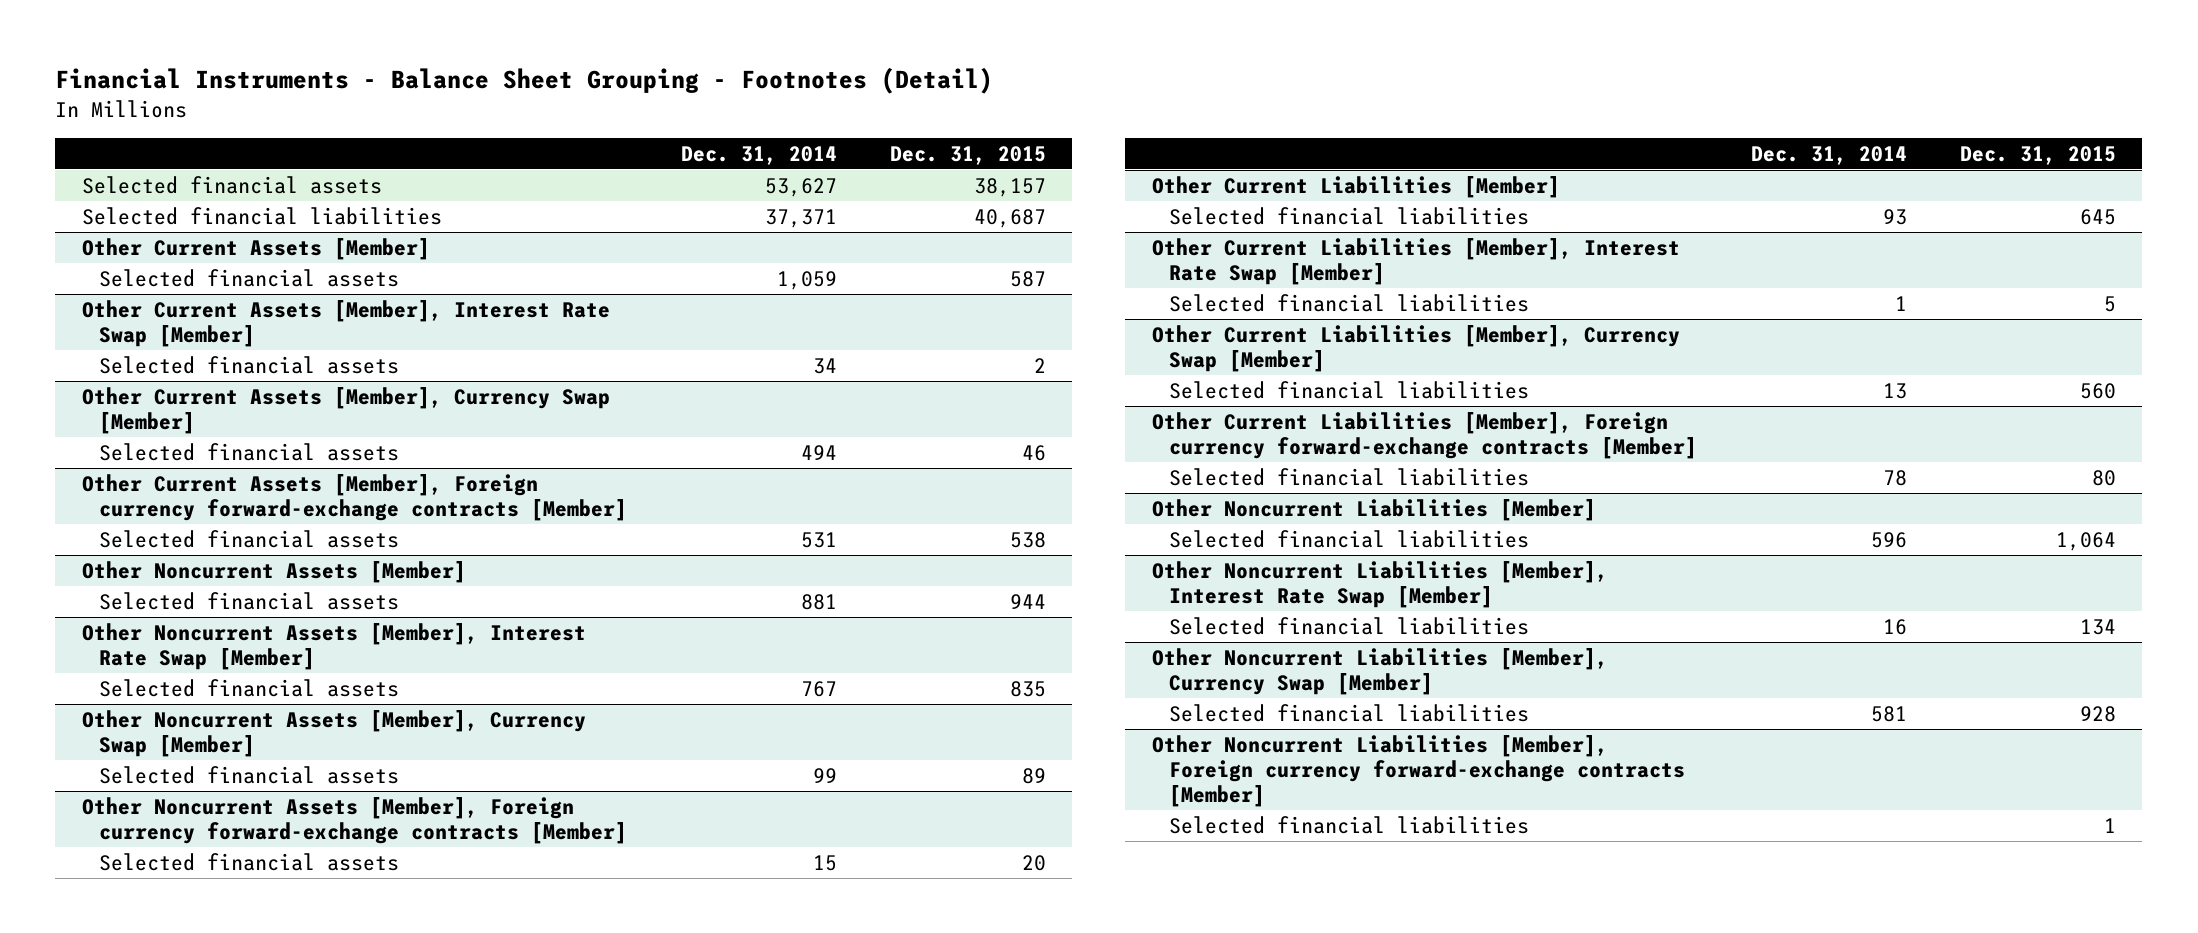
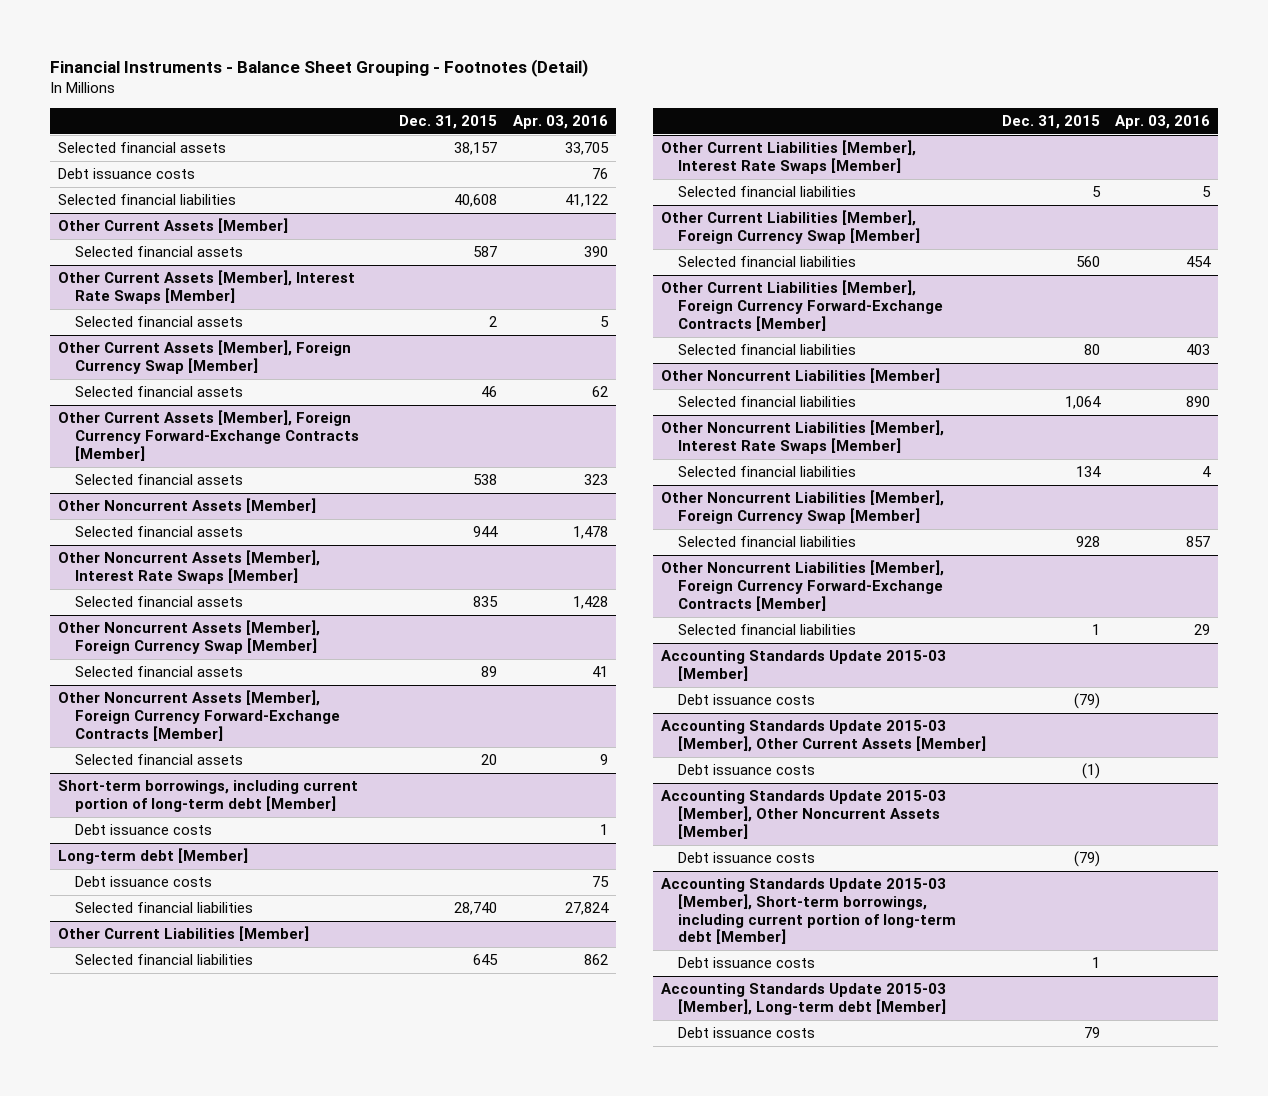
[680,145,837,165] Dec. 31, 2014 -> none
none -> [512,115,608,130] Apr. 03, 2016
none -> [57,168,195,180] Debt issuance costs
[973,208,1046,228] 40,687 -> [453,194,497,208] 40,608
[81,299,610,347] Other Current Assets [Member], Interest Rate Swap [Member] -> [57,270,355,305] Other Current Assets [Member], Interest Rate Swaps [Member]
[81,386,610,434] Other Current Assets [Member], Currency Swap [Member] -> [57,340,351,375] Other Current Assets [Member], Foreign Currency Swap [Member]
[81,473,628,521] Other Current Assets [Member], Foreign currency forward-exchange contracts [Member] -> [57,410,359,461] Other Current Assets [Member], Foreign Currency Forward-Exchange Contracts [Member]
[81,622,586,670] Other Noncurrent Assets [Member], Interest Rate Swap [Member] -> [57,550,320,585] Other Noncurrent Assets [Member], Interest Rate Swaps [Member]
[81,709,586,757] Other Noncurrent Assets [Member], Currency Swap [Member] -> [57,620,320,655] Other Noncurrent Assets [Member], Foreign Currency Swap [Member]
[81,796,628,844] Other Noncurrent Assets [Member], Foreign currency forward-exchange contracts [Member] -> [57,690,340,741] Other Noncurrent Assets [Member], Foreign Currency Forward-Exchange Contracts [Member]
none -> [57,780,358,813] Short-term borrowings, including current portion of long-term debt [Member]
none -> [74,824,212,836] Debt issuance costs
none -> [57,848,248,865] Long-term debt [Member]
none -> [74,876,212,888] Debt issuance costs
none -> [74,902,253,914] Selected financial liabilities
[1151,237,1680,285] Other Current Liabilities [Member], Interest Rate Swap [Member] -> [660,140,916,175] Other Current Liabilities [Member], Interest Rate Swaps [Member]
[1151,324,1680,372] Other Current Liabilities [Member], Currency Swap [Member] -> [660,210,920,245] Other Current Liabilities [Member], Foreign Currency Swap [Member]
[1151,411,1698,459] Other Current Liabilities [Member], Foreign currency forward-exchange contracts [Member] -> [660,280,943,331] Other Current Liabilities [Member], Foreign Currency Forward-Exchange Contracts [Member]
[1151,560,1608,608] Other Noncurrent Liabilities [Member], Interest Rate Swap [Member] -> [660,420,944,455] Other Noncurrent Liabilities [Member], Interest Rate Swaps [Member]
[1151,647,1608,695] Other Noncurrent Liabilities [Member], Currency Swap [Member] -> [660,490,944,525] Other Noncurrent Liabilities [Member], Foreign Currency Swap [Member]
[1151,734,1686,807] Other Noncurrent Liabilities [Member], Foreign currency forward-exchange contracts [Member] -> [660,560,944,611] Other Noncurrent Liabilities [Member], Foreign Currency Forward-Exchange Contracts [Member]
none -> [660,650,946,682] Accounting Standards Update 2015-03 [Member]
none -> [677,694,815,706] Debt issuance costs
none -> [660,720,986,753] Accounting Standards Update 2015-03 [Member], Other Current Assets [Member]
none -> [677,764,815,776] Debt issuance costs
none -> [660,790,946,839] Accounting Standards Update 2015-03 [Member], Other Noncurrent Assets [Member]
none -> [677,852,815,864] Debt issuance costs
none -> [660,878,956,945] Accounting Standards Update 2015-03 [Member], Short-term borrowings, including current portion of long-term debt [Member]
none -> [677,957,815,969] Debt issuance costs
none -> [660,983,946,1016] Accounting Standards Update 2015-03 [Member], Long-term debt [Member]
none -> [677,1027,815,1039] Debt issuance costs

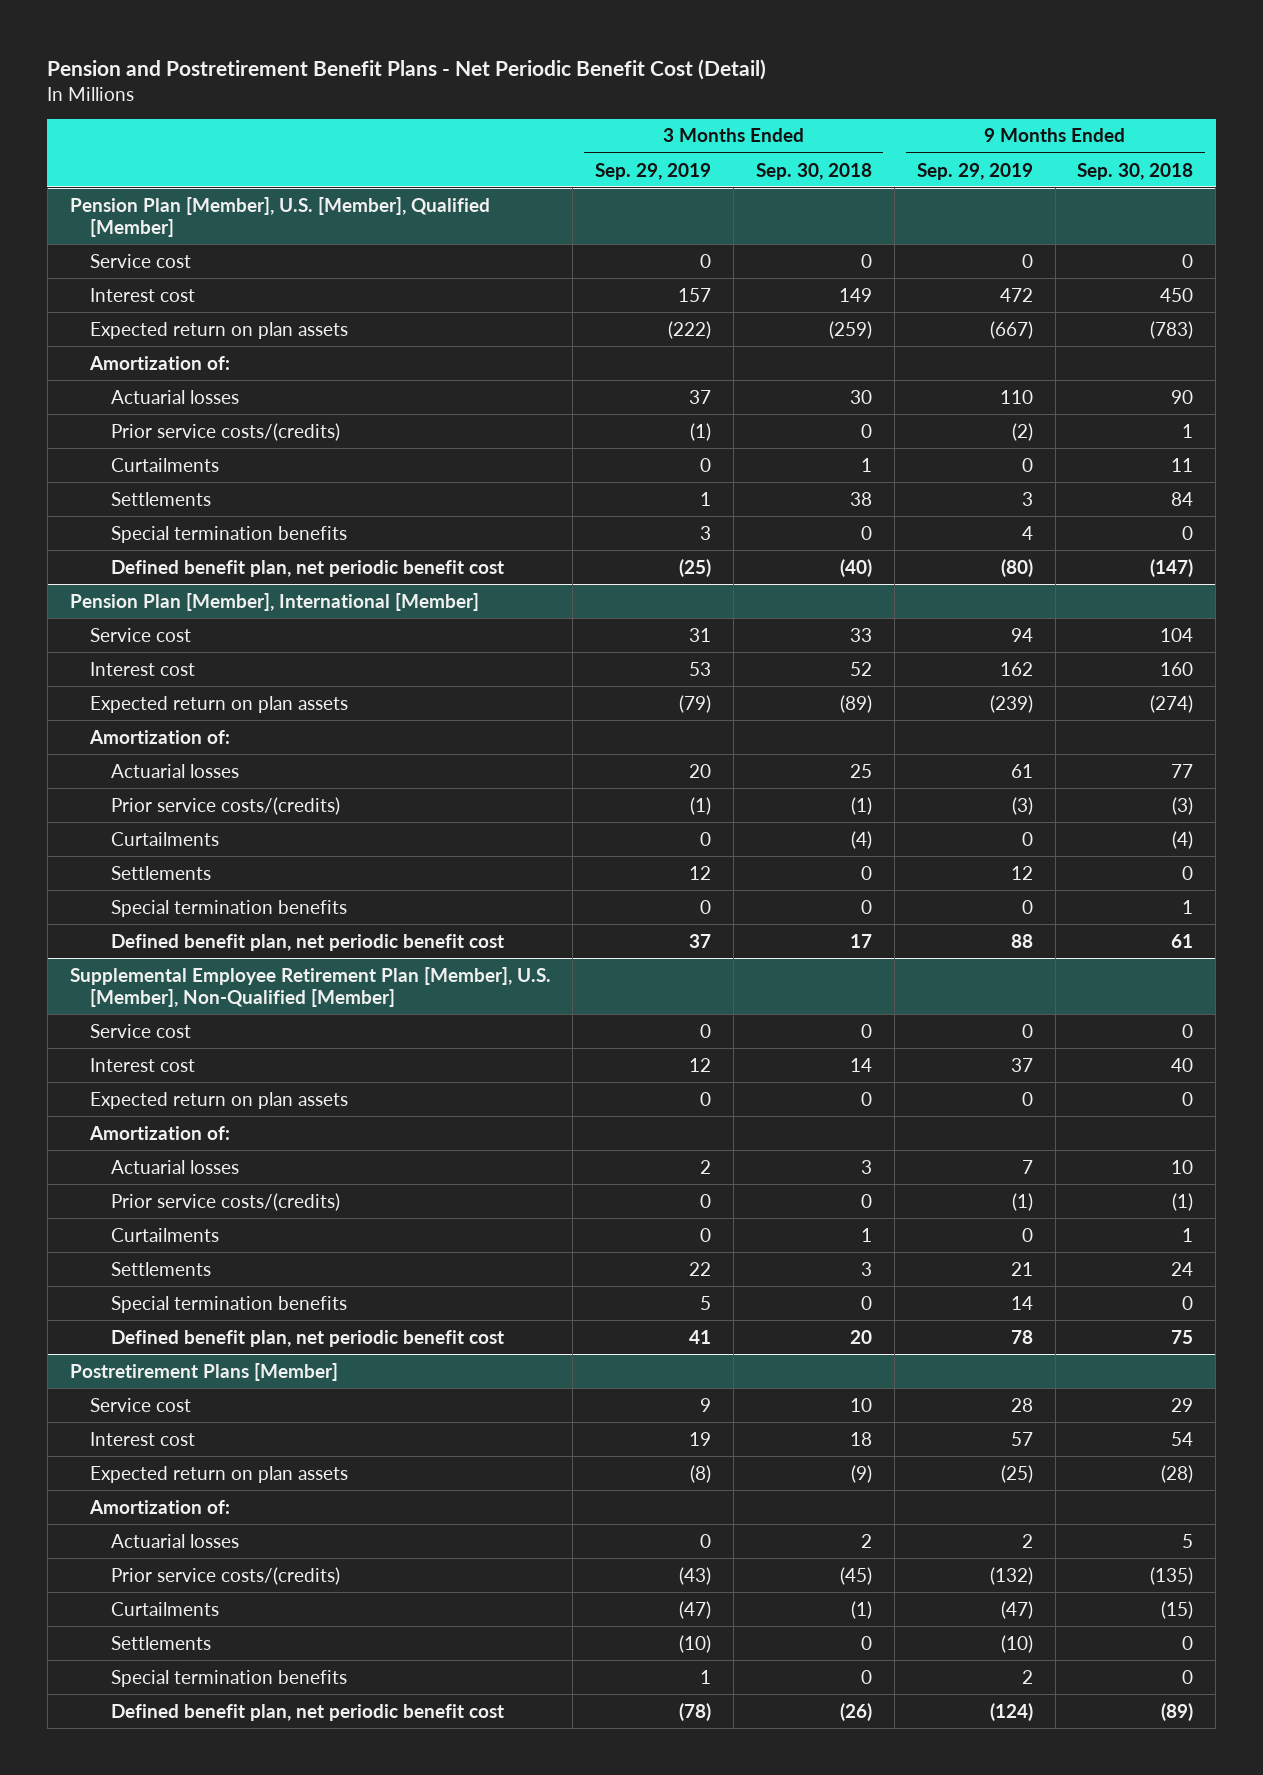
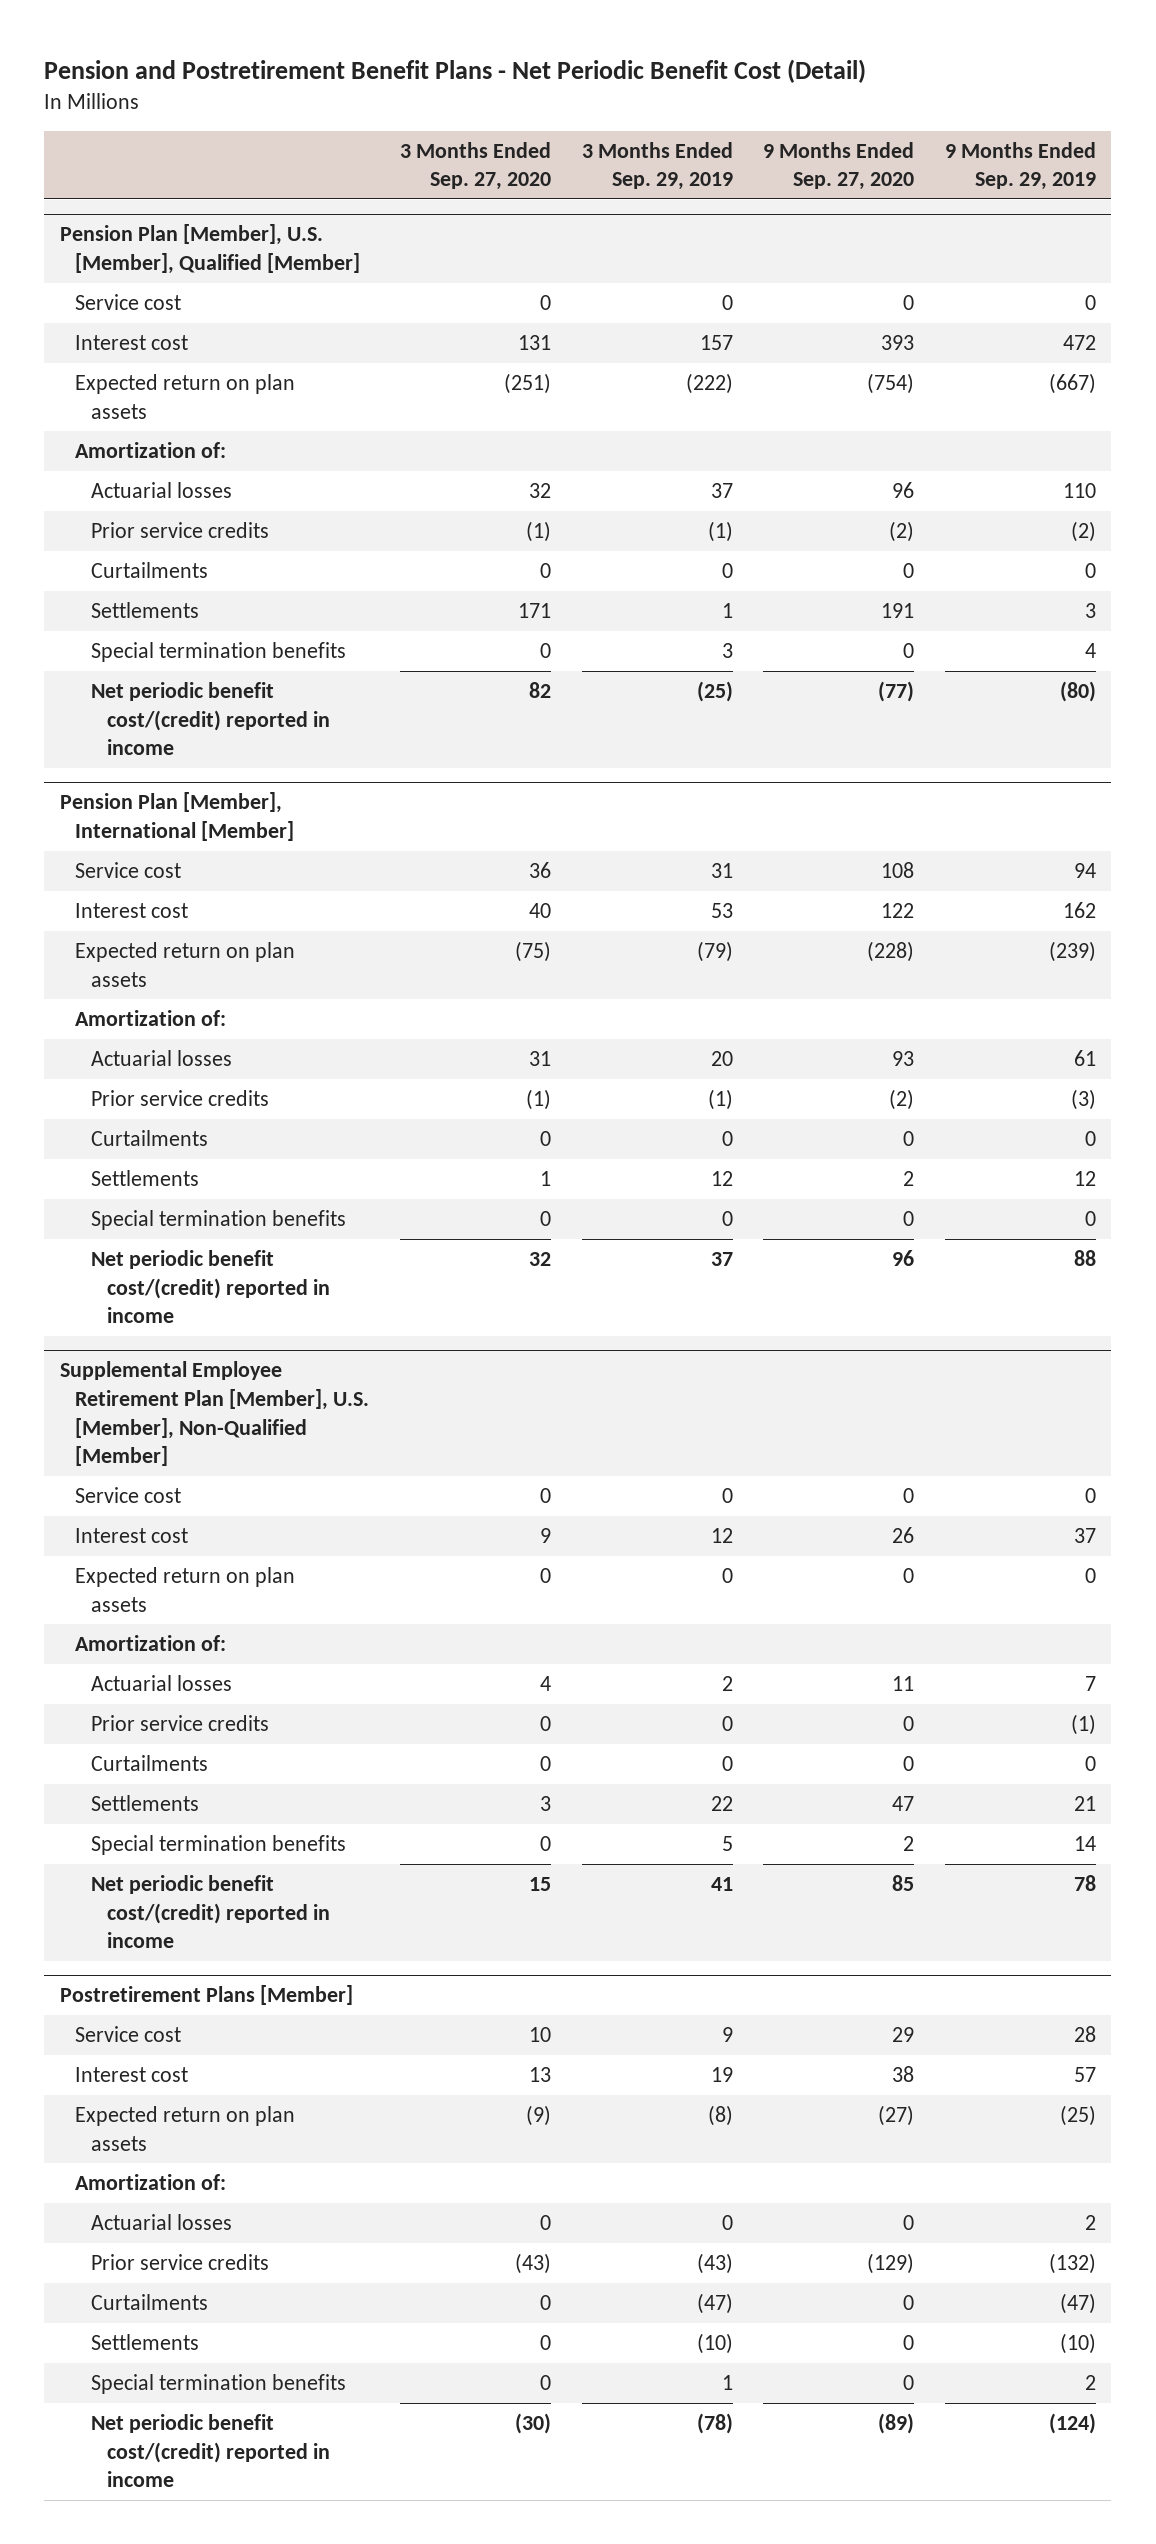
[756,162,873,180] Sep. 30, 2018 -> none
[1077,162,1194,180] Sep. 30, 2018 -> none
none -> [399,141,551,191] 3 Months Ended Sep. 27, 2020
none -> [763,141,915,191] 9 Months Ended Sep. 27, 2020
[111,422,341,441] Prior service costs/(credits) -> [90,521,269,538] Prior service credits
[111,559,505,577] Defined benefit plan, net periodic benefit cost -> [90,681,330,756] Net periodic benefit cost/(credit) reported in income
[111,796,341,815] Prior service costs/(credits) -> [90,1089,269,1106] Prior service credits
[111,933,505,951] Defined benefit plan, net periodic benefit cost -> [90,1249,330,1324] Net periodic benefit cost/(credit) reported in income
[111,1192,341,1211] Prior service costs/(credits) -> [90,1714,269,1731] Prior service credits
[111,1329,505,1347] Defined benefit plan, net periodic benefit cost -> [90,1874,330,1949] Net periodic benefit cost/(credit) reported in income
[111,1566,341,1585] Prior service costs/(credits) -> [90,2253,269,2270] Prior service credits
[111,1703,505,1721] Defined benefit plan, net periodic benefit cost -> [90,2413,330,2488] Net periodic benefit cost/(credit) reported in income

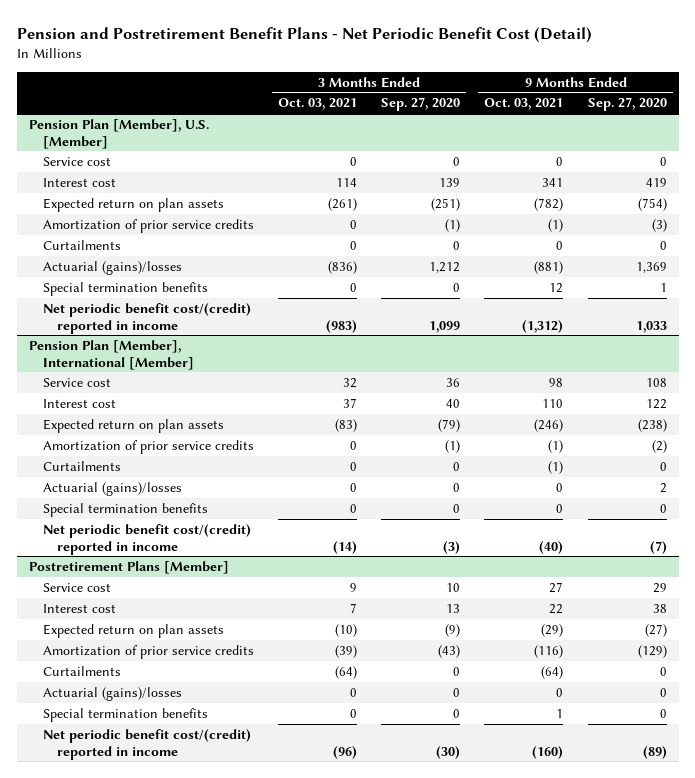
[581,141,733,191] 3 Months Ended Sep. 29, 2019 -> none
[944,141,1096,191] 9 Months Ended Sep. 29, 2019 -> none
none -> [277,98,357,111] Oct. 03, 2021
none -> [484,98,564,111] Oct. 03, 2021
[59,224,361,274] Pension Plan [Member], U.S. [Member], Qualified [Member] -> [28,118,209,149] Pension Plan [Member], U.S. [Member]
[517,334,551,350] 131 -> [439,177,461,187] 139
[881,334,915,350] 393 -> [645,177,667,187] 419
[75,441,227,458] Amortization of: -> none
[90,481,232,498] Actuarial losses -> none
[90,521,269,538] Prior service credits -> [42,218,254,233] Amortization of prior service credits
[889,520,915,542] (2) -> [651,218,667,232] (3)
[90,601,199,618] Settlements -> none
none -> [42,260,182,275] Actuarial (gains)/losses
[903,642,915,658] 0 -> [659,282,667,292] 1
[528,681,551,698] 82 -> [429,320,461,333] 1,099
[878,680,915,702] (77) -> [635,320,667,333] 1,033
[75,1009,227,1026] Amortization of: -> none
[90,1049,232,1066] Actuarial losses -> none
[514,940,551,962] (75) -> [438,418,461,432] (79)
[867,940,915,962] (228) -> [637,418,667,432] (238)
[90,1089,269,1106] Prior service credits -> [42,439,254,454] Amortization of prior service credits
[90,1169,199,1186] Settlements -> none
none -> [42,481,182,496] Actuarial (gains)/losses
[59,1361,370,1467] Supplemental Employee Retirement Plan [Member], U.S. [Member], Non-Qualified [Member] -> none
[75,1486,182,1503] Service cost -> none
[75,1527,189,1543] Interest cost -> none
[75,1566,296,1612] Expected return on plan assets -> none
[75,1634,227,1651] Amortization of: -> none
[90,1674,232,1691] Actuarial losses -> none
[90,1714,269,1731] Prior service credits -> none
[90,1754,208,1771] Curtailments -> none
[90,1794,199,1811] Settlements -> none
[90,1834,346,1855] Special termination benefits -> none
[90,1874,330,1949] Net periodic benefit cost/(credit) reported in income -> none
[528,1251,551,1266] 32 -> [443,540,461,554] (3)
[892,1249,915,1266] 96 -> [649,540,667,554] (7)
[75,2173,227,2190] Amortization of: -> none
[90,2213,232,2230] Actuarial losses -> none
[90,2253,269,2270] Prior service credits -> [42,644,254,659] Amortization of prior service credits
[90,2333,199,2350] Settlements -> none
none -> [42,686,182,701] Actuarial (gains)/losses

